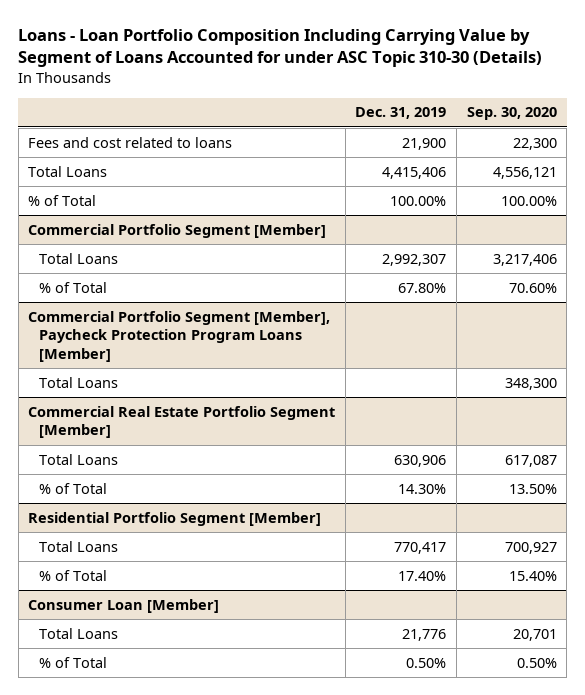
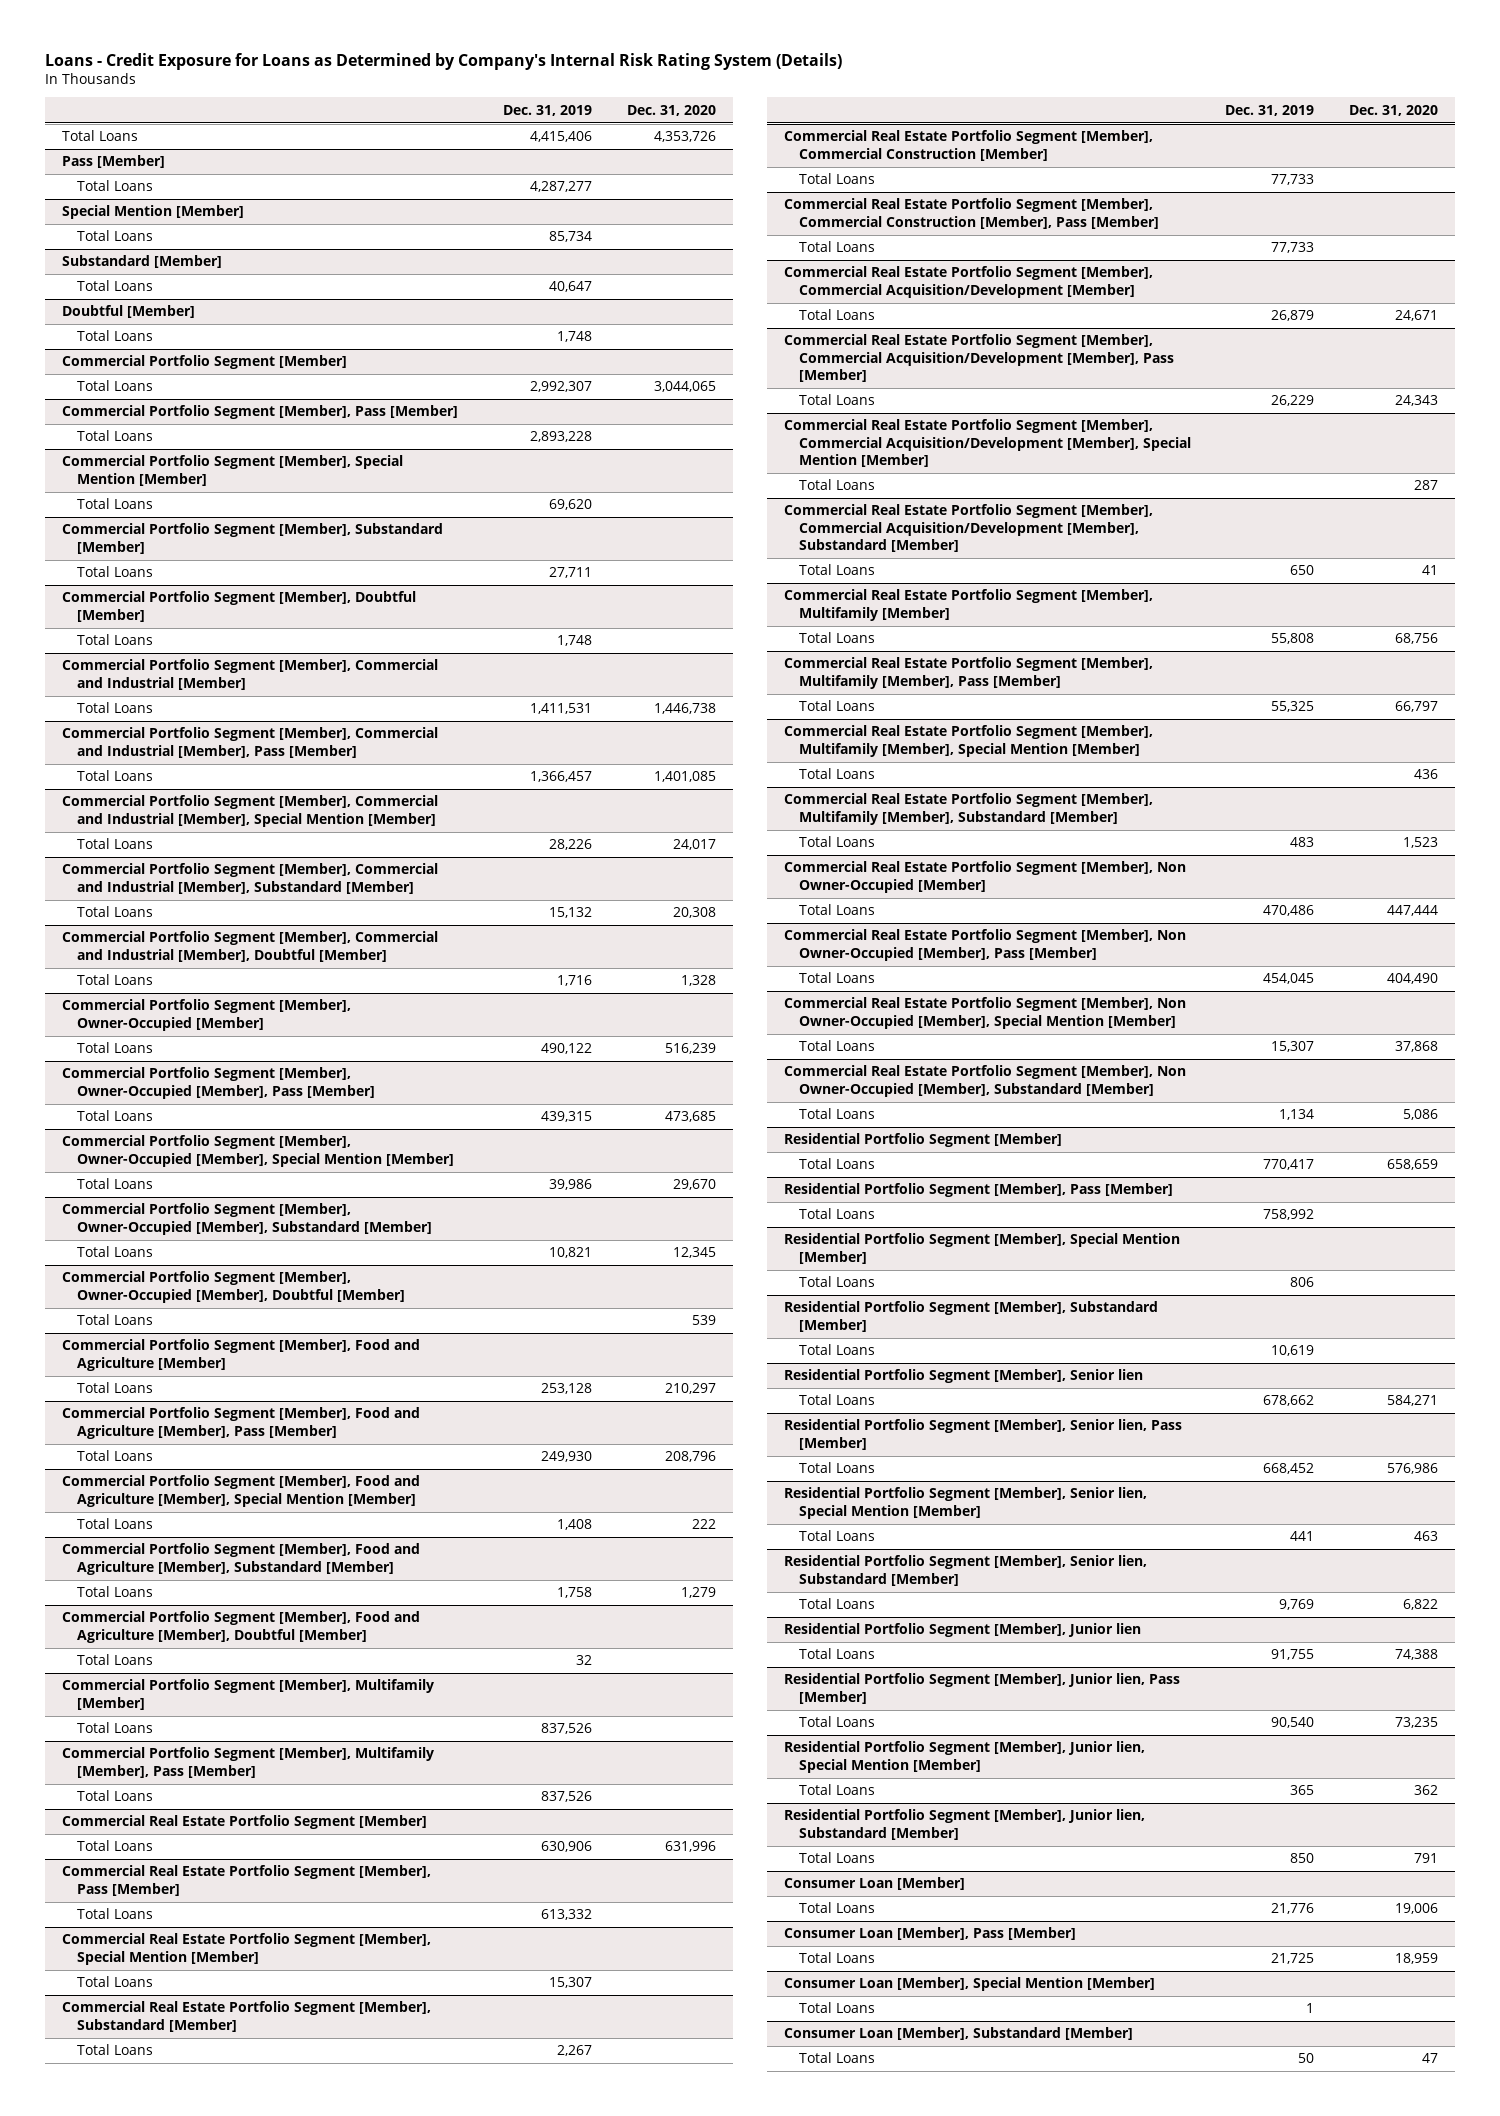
[18,28,543,68] Loans - Loan Portfolio Composition Including Carrying Value by Segment of Loans Accounted for under ASC Topic 310-30 (Details) -> [44,52,842,70] Loans - Credit Exposure for Loans as Determined by Company's Internal Risk Rating System (Details)
[466,107,557,121] Sep. 30, 2020 -> none
none -> [626,104,716,116] Dec. 31, 2020
[28,136,233,148] Fees and cost related to loans -> none
[28,194,97,206] % of Total -> none
none -> [62,155,166,169] Pass [Member]
none -> [76,180,153,192] Total Loans
none -> [62,205,245,220] Special Mention [Member]
none -> [76,230,153,242] Total Loans
none -> [62,255,223,269] Substandard [Member]
none -> [76,280,153,292] Total Loans
none -> [62,305,196,319] Doubtful [Member]
none -> [76,330,153,342] Total Loans
[38,281,107,293] % of Total -> none
[28,310,331,362] Commercial Portfolio Segment [Member], Paycheck Protection Program Loans [Member] -> none
none -> [62,405,459,420] Commercial Portfolio Segment [Member], Pass [Member]
none -> [76,430,153,442] Total Loans
none -> [62,455,404,486] Commercial Portfolio Segment [Member], Special Mention [Member]
none -> [76,498,153,510] Total Loans
none -> [62,523,444,554] Commercial Portfolio Segment [Member], Substandard [Member]
none -> [76,566,153,578] Total Loans
none -> [62,591,417,622] Commercial Portfolio Segment [Member], Doubtful [Member]
none -> [76,634,153,646] Total Loans
none -> [62,659,439,690] Commercial Portfolio Segment [Member], Commercial and Industrial [Member]
none -> [76,702,153,714] Total Loans
none -> [62,727,439,758] Commercial Portfolio Segment [Member], Commercial and Industrial [Member], Pass [Member]
none -> [76,770,153,782] Total Loans
none -> [62,795,439,827] Commercial Portfolio Segment [Member], Commercial and Industrial [Member], Special Mention [Member]
none -> [76,838,153,850] Total Loans
none -> [62,863,439,894] Commercial Portfolio Segment [Member], Commercial and Industrial [Member], Substandard [Member]
none -> [76,906,153,918] Total Loans
none -> [62,931,439,962] Commercial Portfolio Segment [Member], Commercial and Industrial [Member], Doubtful [Member]
none -> [76,974,153,986] Total Loans
none -> [62,999,352,1031] Commercial Portfolio Segment [Member], Owner-Occupied [Member]
none -> [76,1042,153,1054] Total Loans
none -> [62,1067,375,1099] Commercial Portfolio Segment [Member], Owner-Occupied [Member], Pass [Member]
none -> [76,1110,153,1122] Total Loans
none -> [62,1135,454,1167] Commercial Portfolio Segment [Member], Owner-Occupied [Member], Special Mention [Member]
none -> [76,1178,153,1190] Total Loans
none -> [62,1203,432,1235] Commercial Portfolio Segment [Member], Owner-Occupied [Member], Substandard [Member]
none -> [76,1246,153,1258] Total Loans
none -> [62,1271,405,1303] Commercial Portfolio Segment [Member], Owner-Occupied [Member], Doubtful [Member]
none -> [62,1339,421,1371] Commercial Portfolio Segment [Member], Food and Agriculture [Member]
none -> [76,1382,153,1394] Total Loans
none -> [62,1407,421,1439] Commercial Portfolio Segment [Member], Food and Agriculture [Member], Pass [Member]
none -> [76,1450,153,1462] Total Loans
none -> [62,1475,421,1507] Commercial Portfolio Segment [Member], Food and Agriculture [Member], Special Mention [Member]
none -> [76,1518,153,1530] Total Loans
none -> [62,1543,421,1575] Commercial Portfolio Segment [Member], Food and Agriculture [Member], Substandard [Member]
none -> [76,1586,153,1598] Total Loans
none -> [62,1611,421,1643] Commercial Portfolio Segment [Member], Food and Agriculture [Member], Doubtful [Member]
none -> [76,1654,153,1666] Total Loans
none -> [62,1679,435,1710] Commercial Portfolio Segment [Member], Multifamily [Member]
none -> [76,1722,153,1734] Total Loans
none -> [62,1747,435,1778] Commercial Portfolio Segment [Member], Multifamily [Member], Pass [Member]
none -> [76,1790,153,1802] Total Loans
[38,482,107,494] % of Total -> none
none -> [62,1865,432,1896] Commercial Real Estate Portfolio Segment [Member], Pass [Member]
none -> [76,1908,153,1920] Total Loans
none -> [62,1933,432,1965] Commercial Real Estate Portfolio Segment [Member], Special Mention [Member]
none -> [76,1976,153,1988] Total Loans
none -> [62,2001,432,2032] Commercial Real Estate Portfolio Segment [Member], Substandard [Member]
none -> [76,2044,153,2056] Total Loans
none -> [784,130,1154,161] Commercial Real Estate Portfolio Segment [Member], Commercial Construction [Member]
none -> [798,173,875,185] Total Loans
none -> [784,198,1159,229] Commercial Real Estate Portfolio Segment [Member], Commercial Construction [Member], Pass [Member]
none -> [798,241,875,253] Total Loans
none -> [784,266,1154,298] Commercial Real Estate Portfolio Segment [Member], Commercial Acquisition/Development [Member]
none -> [798,309,875,321] Total Loans
none -> [784,334,1174,383] Commercial Real Estate Portfolio Segment [Member], Commercial Acquisition/Development [Member], Pass [Member]
none -> [798,394,875,406] Total Loans
none -> [784,419,1191,468] Commercial Real Estate Portfolio Segment [Member], Commercial Acquisition/Development [Member], Special Mention [Member]
none -> [798,479,875,491] Total Loans
none -> [784,504,1154,553] Commercial Real Estate Portfolio Segment [Member], Commercial Acquisition/Development [Member], Substandard [Member]
none -> [798,564,875,576] Total Loans
none -> [784,589,1154,621] Commercial Real Estate Portfolio Segment [Member], Multifamily [Member]
none -> [798,632,875,644] Total Loans
none -> [784,657,1154,689] Commercial Real Estate Portfolio Segment [Member], Multifamily [Member], Pass [Member]
none -> [798,700,875,712] Total Loans
none -> [784,725,1154,757] Commercial Real Estate Portfolio Segment [Member], Multifamily [Member], Special Mention [Member]
none -> [798,768,875,780] Total Loans
none -> [784,793,1154,825] Commercial Real Estate Portfolio Segment [Member], Multifamily [Member], Substandard [Member]
none -> [798,836,875,848] Total Loans
none -> [784,861,1187,893] Commercial Real Estate Portfolio Segment [Member], Non Owner-Occupied [Member]
none -> [798,904,875,916] Total Loans
none -> [784,929,1187,961] Commercial Real Estate Portfolio Segment [Member], Non Owner-Occupied [Member], Pass [Member]
none -> [798,972,875,984] Total Loans
none -> [784,997,1187,1029] Commercial Real Estate Portfolio Segment [Member], Non Owner-Occupied [Member], Special Mention [Member]
none -> [798,1040,875,1052] Total Loans
none -> [784,1065,1187,1097] Commercial Real Estate Portfolio Segment [Member], Non Owner-Occupied [Member], Substandard [Member]
none -> [798,1108,875,1120] Total Loans
[38,569,107,581] % of Total -> none
none -> [784,1183,1174,1198] Residential Portfolio Segment [Member], Pass [Member]
none -> [798,1208,875,1220] Total Loans
none -> [784,1233,1181,1264] Residential Portfolio Segment [Member], Special Mention [Member]
none -> [798,1276,875,1288] Total Loans
none -> [784,1301,1159,1332] Residential Portfolio Segment [Member], Substandard [Member]
none -> [798,1344,875,1356] Total Loans
none -> [784,1369,1144,1384] Residential Portfolio Segment [Member], Senior lien
none -> [798,1394,875,1406] Total Loans
none -> [784,1419,1183,1450] Residential Portfolio Segment [Member], Senior lien, Pass [Member]
none -> [798,1462,875,1474] Total Loans
none -> [784,1487,1148,1519] Residential Portfolio Segment [Member], Senior lien, Special Mention [Member]
none -> [798,1530,875,1542] Total Loans
none -> [784,1555,1148,1586] Residential Portfolio Segment [Member], Senior lien, Substandard [Member]
none -> [798,1598,875,1610] Total Loans
none -> [784,1623,1142,1638] Residential Portfolio Segment [Member], Junior lien
none -> [798,1648,875,1660] Total Loans
none -> [784,1673,1181,1704] Residential Portfolio Segment [Member], Junior lien, Pass [Member]
none -> [798,1716,875,1728] Total Loans
none -> [784,1741,1146,1773] Residential Portfolio Segment [Member], Junior lien, Special Mention [Member]
none -> [798,1784,875,1796] Total Loans
none -> [784,1809,1146,1840] Residential Portfolio Segment [Member], Junior lien, Substandard [Member]
none -> [798,1852,875,1864] Total Loans
[38,656,107,668] % of Total -> none
none -> [784,1927,1077,1941] Consumer Loan [Member], Pass [Member]
none -> [798,1952,875,1964] Total Loans
none -> [784,1977,1156,1992] Consumer Loan [Member], Special Mention [Member]
none -> [798,2002,875,2014] Total Loans
none -> [784,2027,1134,2041] Consumer Loan [Member], Substandard [Member]
none -> [798,2052,875,2064] Total Loans

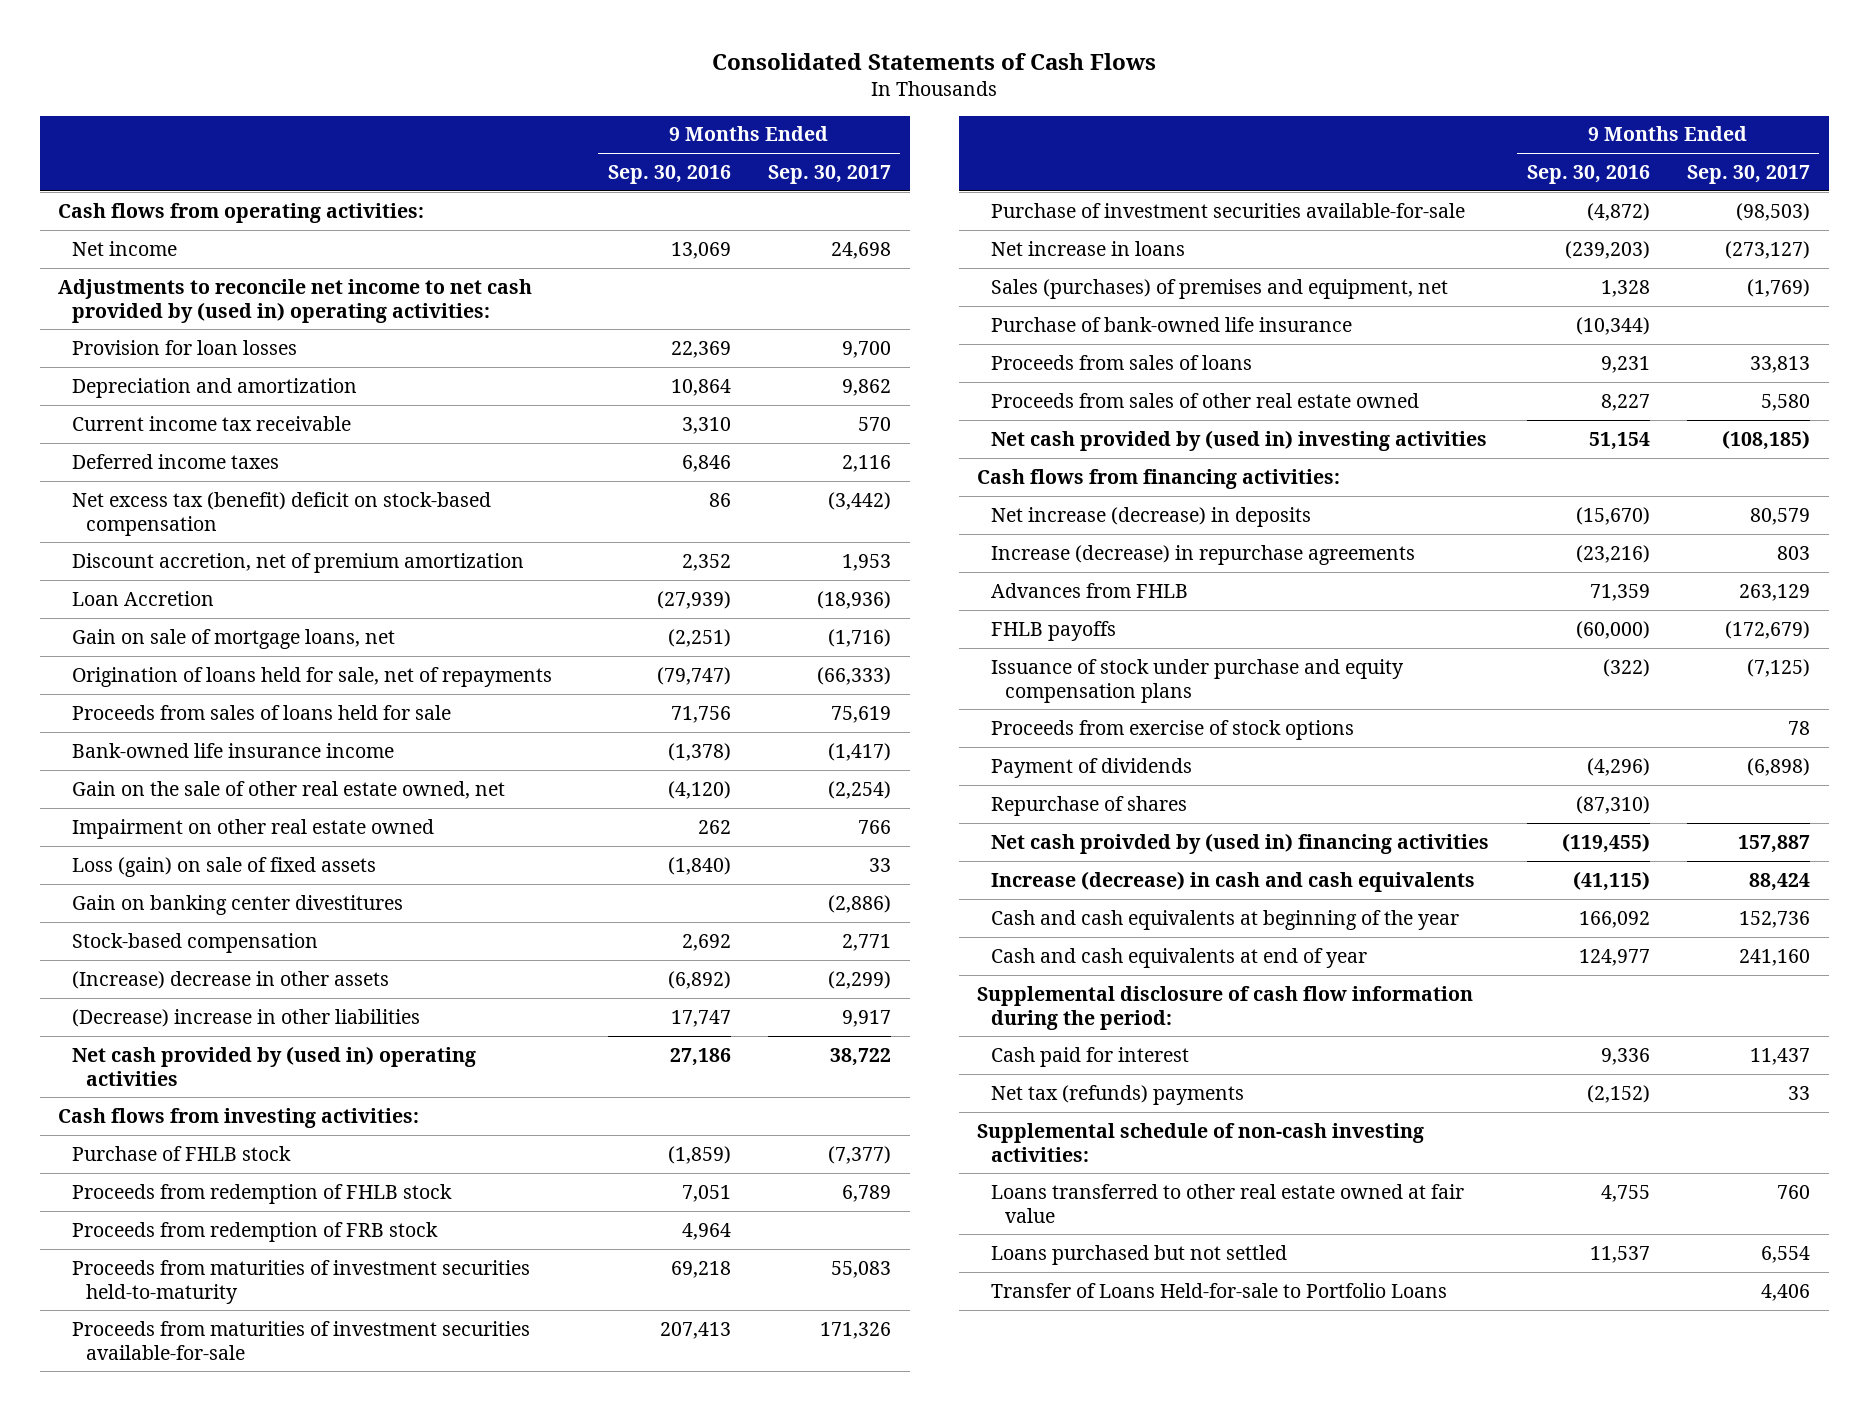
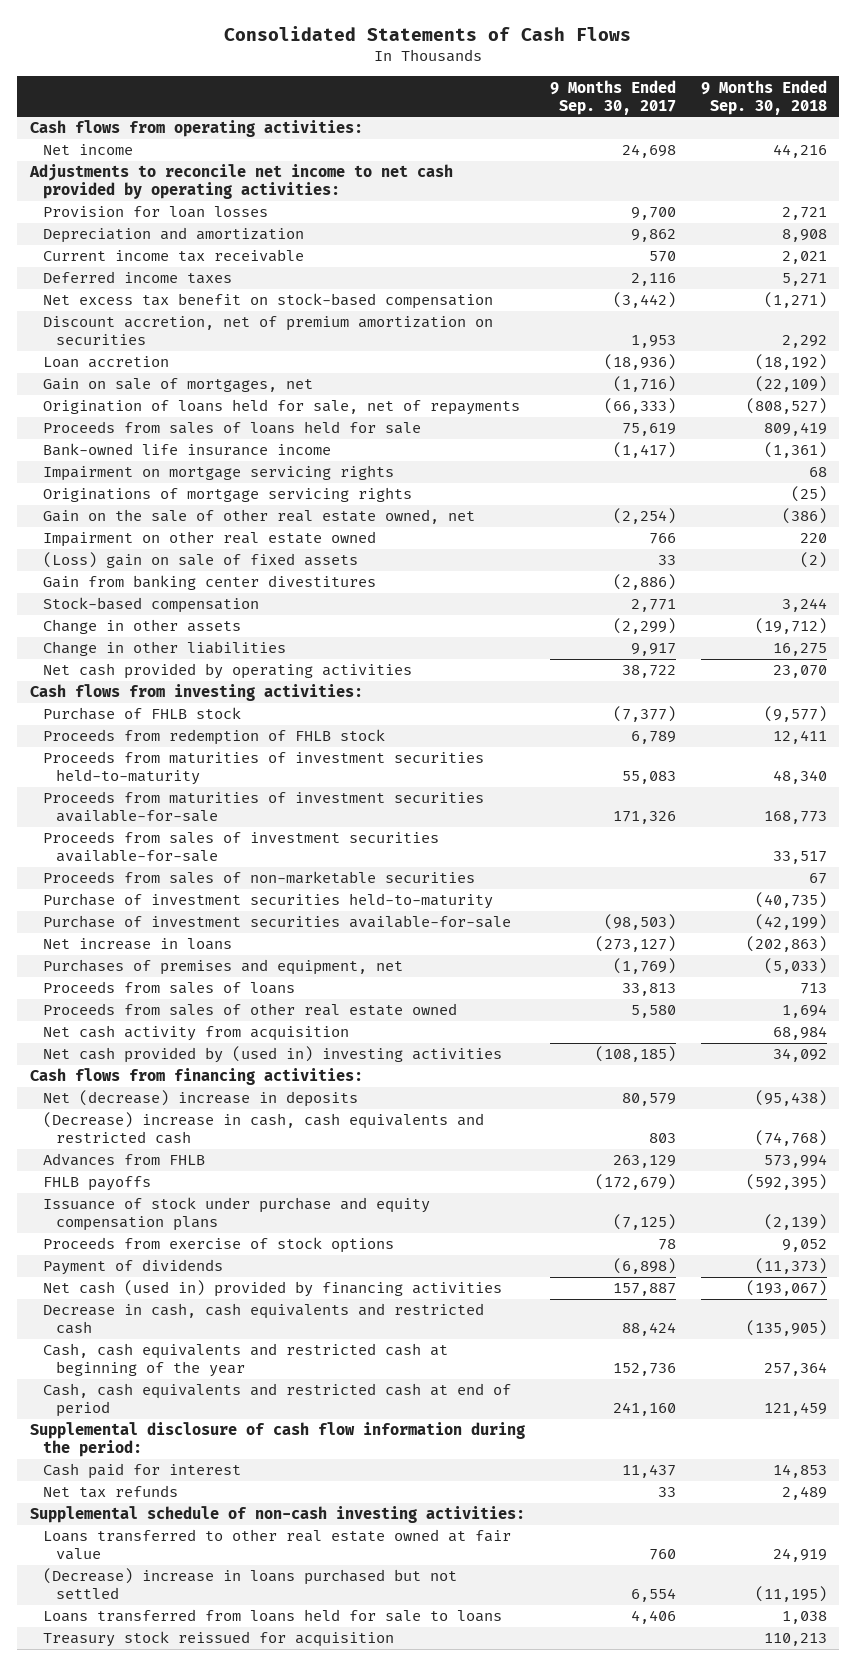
[607,165,731,185] Sep. 30, 2016 -> none
none -> [700,79,827,115] 9 Months Ended Sep. 30, 2018
[58,278,533,323] Adjustments to reconcile net income to net cash provided by (used in) operating activities: -> [28,164,453,200] Adjustments to reconcile net income to net cash provided by operating activities:
[72,491,492,536] Net excess tax (benefit) deficit on stock-based compensation -> [43,293,494,310] Net excess tax benefit on stock-based compensation
[72,552,525,573] Discount accretion, net of premium amortization -> [43,316,494,346] Discount accretion, net of premium amortization on securities
[72,590,215,606] Loan Accretion -> [43,356,170,369] Loan accretion
[72,628,396,649] Gain on sale of mortgage loans, net -> [43,378,314,393] Gain on sale of mortgages, net
none -> [43,465,395,482] Impairment on mortgage servicing rights
none -> [43,487,413,503] Originations of mortgage servicing rights
[72,856,377,877] Loss (gain) on sale of fixed assets -> [43,552,359,569] (Loss) gain on sale of fixed assets
[72,894,404,915] Gain on banking center divestitures -> [43,575,377,591] Gain from banking center divestitures
[72,970,390,989] (Increase) decrease in other assets -> [43,619,242,635] Change in other assets
[72,1008,421,1027] (Decrease) increase in other liabilities -> [43,641,287,657] Change in other liabilities
[72,1045,477,1086] Net cash provided by (used in) operating activities -> [43,663,413,680] Net cash provided by operating activities
[72,1221,439,1242] Proceeds from redemption of FRB stock -> none
none -> [43,831,440,863] Proceeds from sales of investment securities available-for-sale
none -> [43,871,476,885] Proceeds from sales of non-marketable securities
none -> [43,893,494,910] Purchase of investment securities held-to-maturity
[991,316,1353,332] Purchase of bank-owned life insurance -> none
[991,278,1449,299] Sales (purchases) of premises and equipment, net -> [43,959,404,976] Purchases of premises and equipment, net
none -> [43,1025,350,1042] Net cash activity from acquisition
[991,506,1312,527] Net increase (decrease) in deposits -> [43,1090,359,1108] Net (decrease) increase in deposits
[991,544,1416,565] Increase (decrease) in repurchase agreements -> [43,1112,485,1145] (Decrease) increase in cash, cash equivalents and restricted cash
[991,795,1188,816] Repurchase of shares -> none
[991,832,1490,854] Net cash proivded by (used in) financing activities -> [43,1280,503,1298] Net cash (used in) provided by financing activities
[991,870,1476,892] Increase (decrease) in cash and cash equivalents -> [43,1303,485,1335] Decrease in cash, cash equivalents and restricted cash
[991,909,1460,930] Cash and cash equivalents at beginning of the year -> [43,1343,449,1378] Cash, cash equivalents and restricted cash at beginning of the year
[991,947,1368,968] Cash and cash equivalents at end of year -> [43,1383,512,1418] Cash, cash equivalents and restricted cash at end of period
[991,1084,1245,1105] Net tax (refunds) payments -> [43,1485,179,1499] Net tax refunds
[991,1244,1288,1265] Loans purchased but not settled -> [43,1568,458,1600] (Decrease) increase in loans purchased but not settled
[991,1282,1448,1298] Transfer of Loans Held-for-sale to Portfolio Loans -> [43,1609,503,1623] Loans transferred from loans held for sale to loans
none -> [43,1631,395,1648] Treasury stock reissued for acquisition

